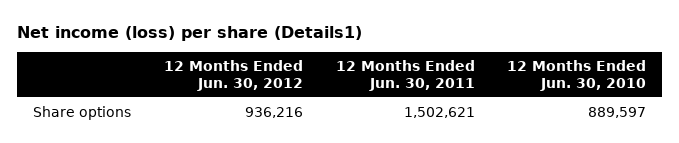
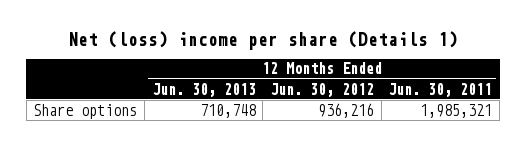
[17,26,363,42] Net income (loss) per share (Details1) -> [67,30,458,50] Net (loss) income per share (Details 1)
[507,59,647,91] 12 Months Ended Jun. 30, 2010 -> none
none -> [151,82,256,97] Jun. 30, 2013
[403,106,475,118] 1,502,621 -> [420,103,493,118] 1,985,321

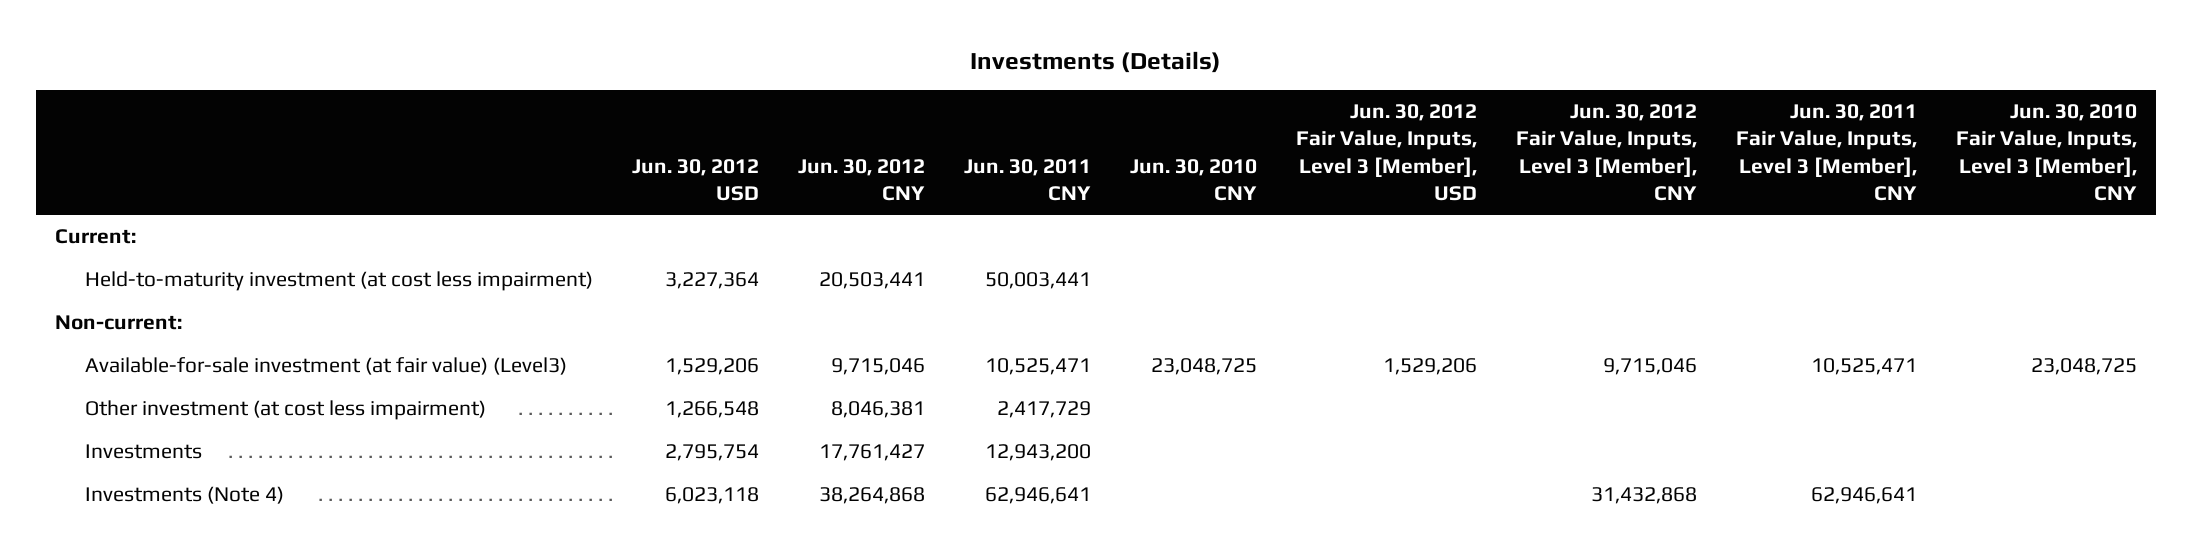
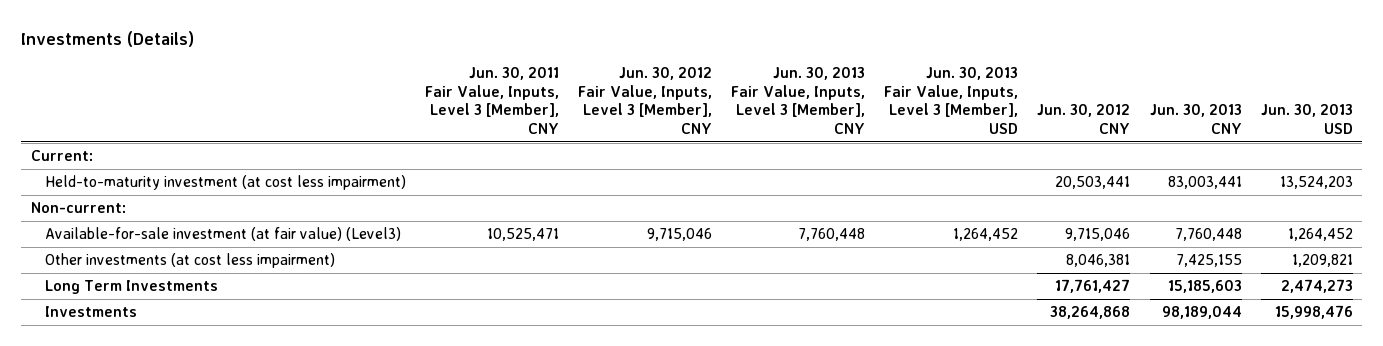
[632,158,760,201] Jun. 30, 2012 USD -> none
[964,158,1092,201] Jun. 30, 2011 CNY -> none
[1130,158,1258,201] Jun. 30, 2010 CNY -> none
[1296,104,1478,201] Jun. 30, 2012 Fair Value, Inputs, Level 3 [Member], USD -> none
[1956,104,2138,201] Jun. 30, 2010 Fair Value, Inputs, Level 3 [Member], CNY -> none
none -> [731,67,866,134] Jun. 30, 2013 Fair Value, Inputs, Level 3 [Member], CNY
none -> [884,67,1019,134] Jun. 30, 2013 Fair Value, Inputs, Level 3 [Member], USD
none -> [1149,104,1242,134] Jun. 30, 2013 CNY
none -> [1260,104,1353,134] Jun. 30, 2013 USD
[85,486,285,505] Investments (Note 4) -> none
[85,400,487,421] Other investment (at cost less impairment) -> [44,253,335,269] Other investments (at cost less impairment)
none -> [44,280,218,295] Long Term Investments
[819,444,926,462] 17,761,427 -> [1050,306,1131,320] 38,264,868

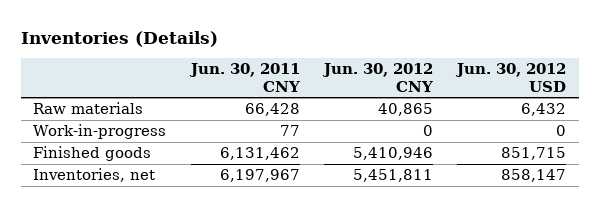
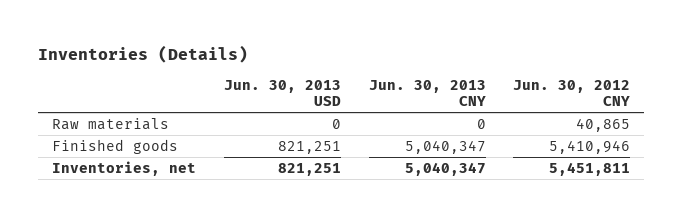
[188,63,300,92] Jun. 30, 2011 CNY -> none
[455,63,567,92] Jun. 30, 2012 USD -> none
none -> [223,79,341,107] Jun. 30, 2013 USD
none -> [368,79,486,107] Jun. 30, 2013 CNY
[33,124,167,140] Work-in-progress -> none

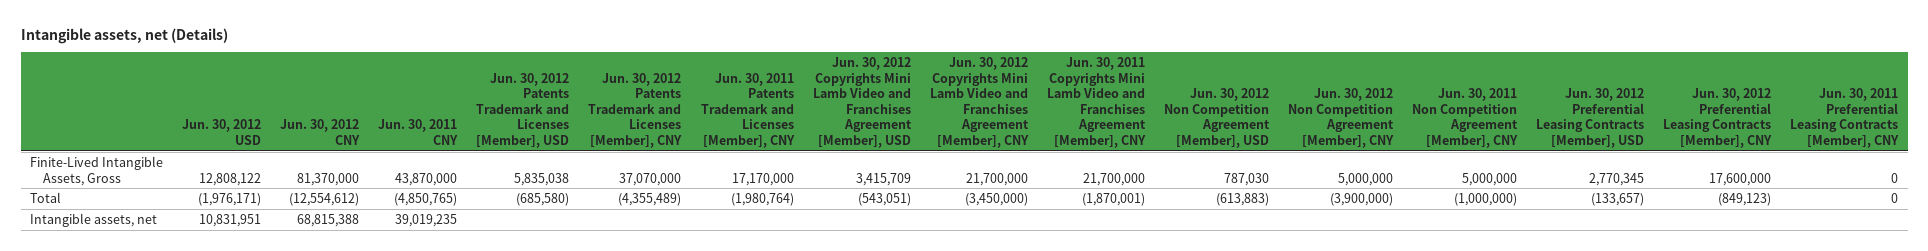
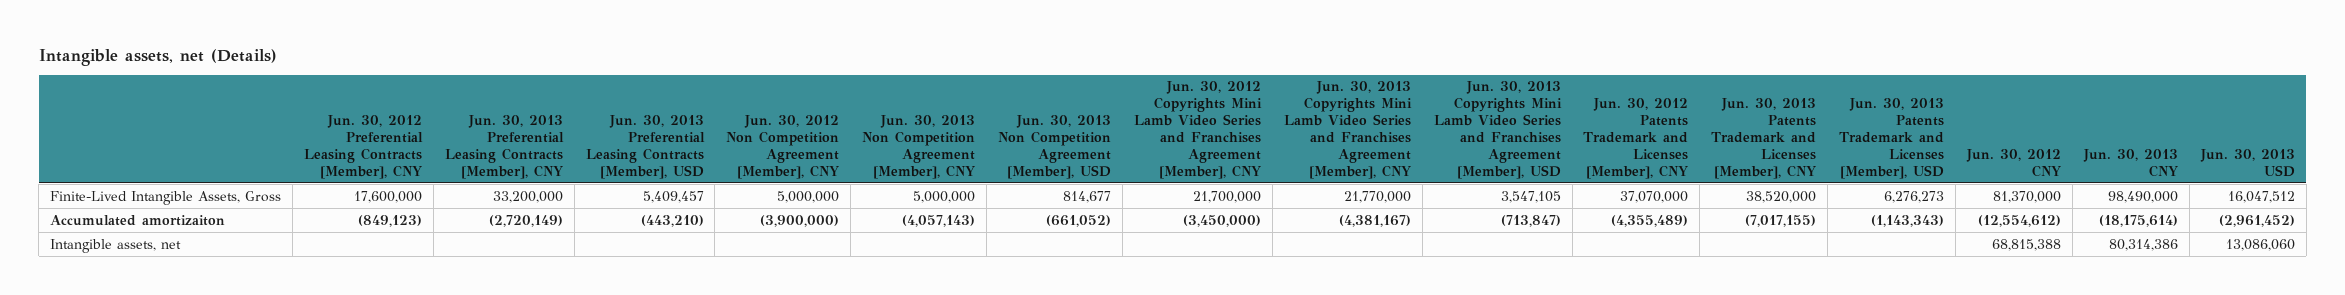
[182,119,262,145] Jun. 30, 2012 USD -> none
[378,119,459,145] Jun. 30, 2011 CNY -> none
[476,72,570,148] Jun. 30, 2012 Patents Trademark and Licenses [Member], USD -> none
[700,72,795,148] Jun. 30, 2011 Patents Trademark and Licenses [Member], CNY -> none
[812,57,912,148] Jun. 30, 2012 Copyrights Mini Lamb Video and Franchises Agreement [Member], USD -> none
[929,57,1029,148] Jun. 30, 2012 Copyrights Mini Lamb Video and Franchises Agreement [Member], CNY -> none
[1046,57,1146,148] Jun. 30, 2011 Copyrights Mini Lamb Video and Franchises Agreement [Member], CNY -> none
[1163,88,1270,148] Jun. 30, 2012 Non Competition Agreement [Member], USD -> none
[1411,88,1518,148] Jun. 30, 2011 Non Competition Agreement [Member], CNY -> none
[1535,88,1644,148] Jun. 30, 2012 Preferential Leasing Contracts [Member], USD -> none
[1790,88,1900,148] Jun. 30, 2011 Preferential Leasing Contracts [Member], CNY -> none
none -> [444,115,564,179] Jun. 30, 2013 Preferential Leasing Contracts [Member], CNY
none -> [585,115,705,179] Jun. 30, 2013 Preferential Leasing Contracts [Member], USD
none -> [862,115,976,179] Jun. 30, 2013 Non Competition Agreement [Member], CNY
none -> [998,115,1112,179] Jun. 30, 2013 Non Competition Agreement [Member], USD
none -> [1133,81,1262,179] Jun. 30, 2012 Copyrights Mini Lamb Video Series and Franchises Agreement [Member], CNY
none -> [1283,81,1412,179] Jun. 30, 2013 Copyrights Mini Lamb Video Series and Franchises Agreement [Member], CNY
none -> [1433,81,1562,179] Jun. 30, 2013 Copyrights Mini Lamb Video Series and Franchises Agreement [Member], USD
none -> [1711,98,1817,179] Jun. 30, 2013 Patents Trademark and Licenses [Member], CNY
none -> [1839,98,1945,179] Jun. 30, 2013 Patents Trademark and Licenses [Member], USD
none -> [2082,148,2178,177] Jun. 30, 2013 CNY
none -> [2199,148,2295,177] Jun. 30, 2013 USD
[30,191,62,203] Total -> [49,214,225,226] Accumulated amortizaiton

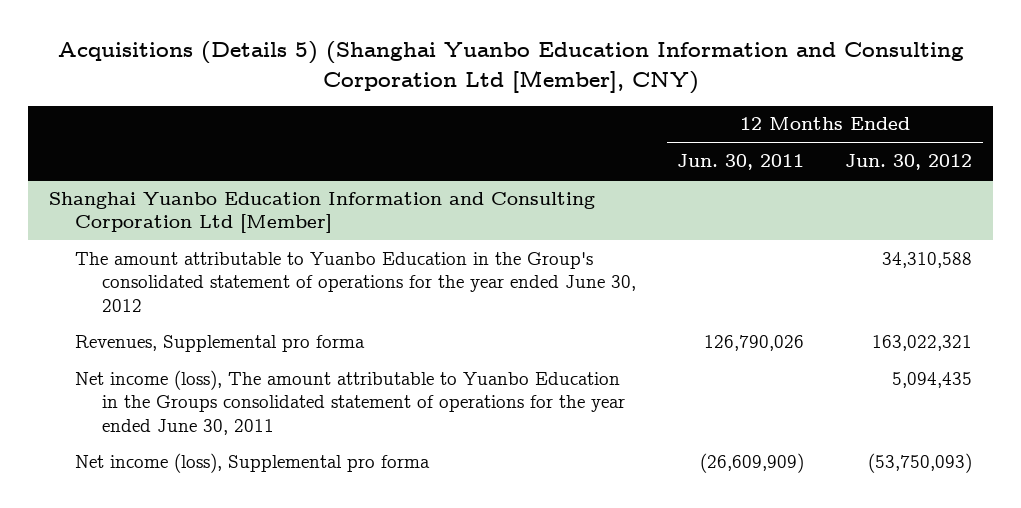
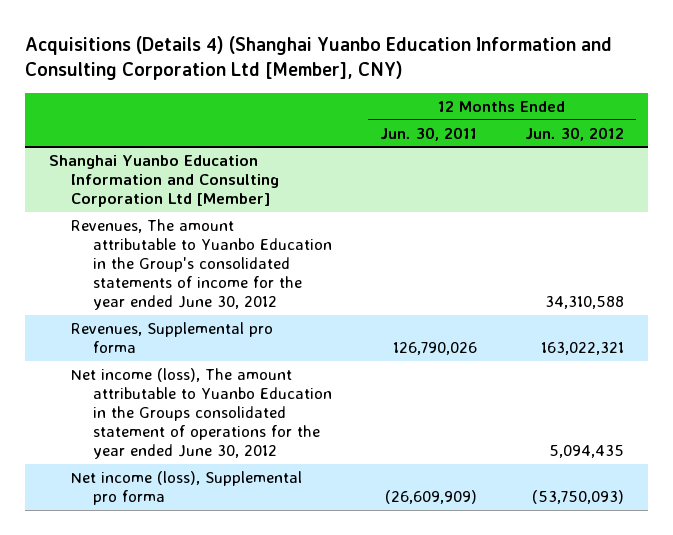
[57,41,964,94] Acquisitions (Details 5) (Shanghai Yuanbo Education Information and Consulting Corporation Ltd [Member], CNY) -> [25,35,613,81] Acquisitions (Details 4) (Shanghai Yuanbo Education Information and Consulting Corporation Ltd [Member], CNY)
[75,251,636,312] The amount attributable to Yuanbo Education in the Group's consolidated statement of operations for the year ended June 30, 2012 -> [71,219,333,311] Revenues, The amount attributable to Yuanbo Education in the Group's consolidated statements of income for the year ended June 30, 2012
[75,369,625,435] Net income (loss), The amount attributable to Yuanbo Education in the Groups consolidated statement of operations for the year ended June 30, 2011 -> [71,368,333,460] Net income (loss), The amount attributable to Yuanbo Education in the Groups consolidated statement of operations for the year ended June 30, 2012

